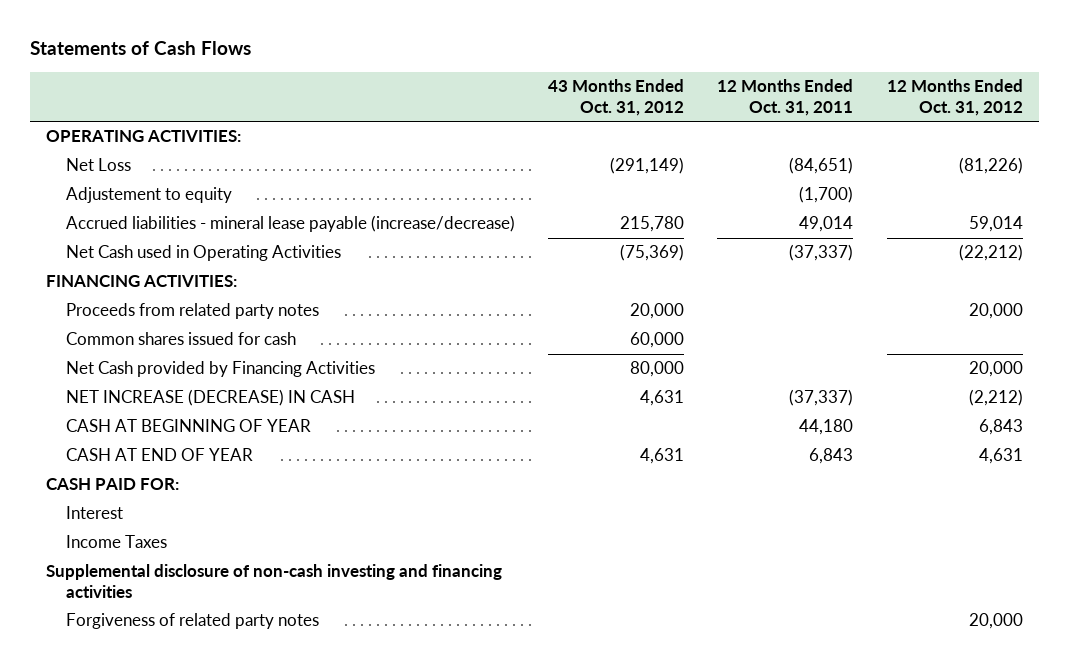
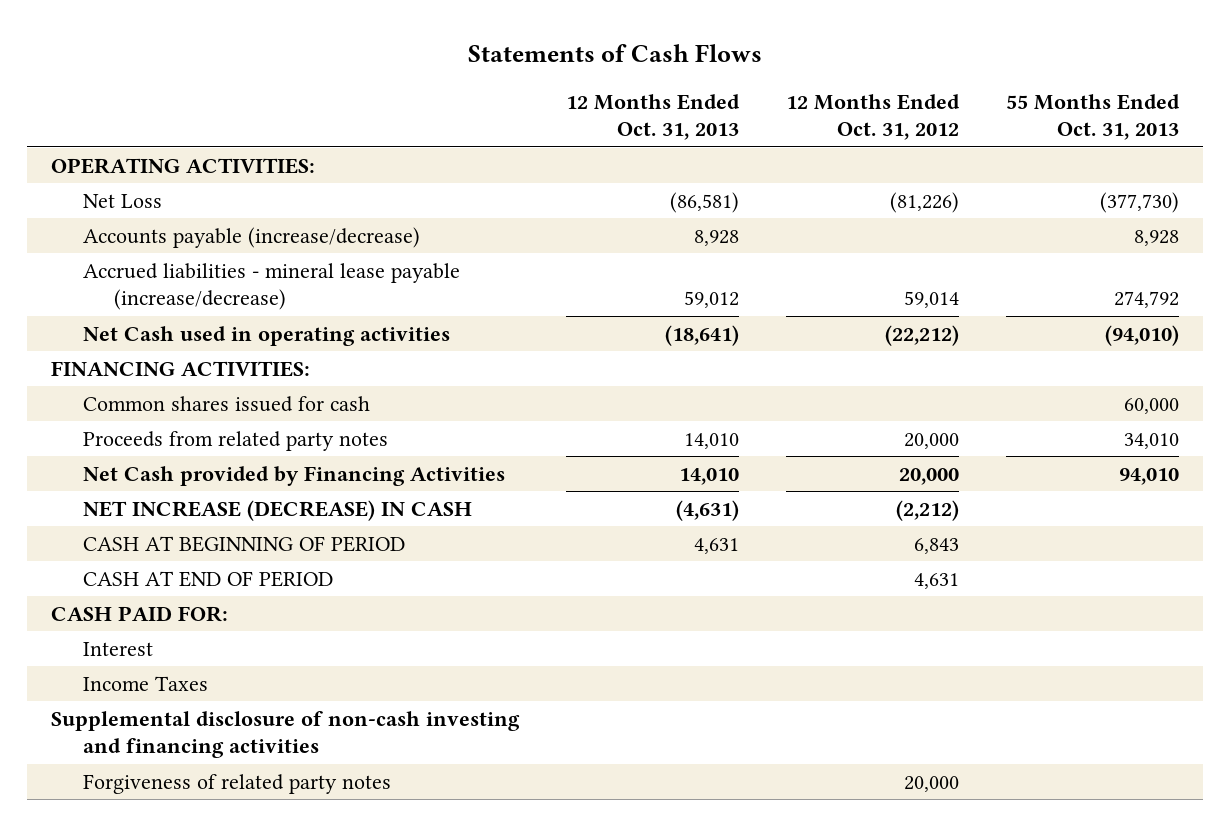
[548,79,685,116] 43 Months Ended Oct. 31, 2012 -> none
[717,79,854,116] 12 Months Ended Oct. 31, 2011 -> none
none -> [566,93,741,141] 12 Months Ended Oct. 31, 2013
none -> [1006,93,1181,141] 55 Months Ended Oct. 31, 2013
[65,187,232,204] Adjustement to equity -> none
none -> [82,226,420,248] Accounts payable (increase/decrease)
[65,245,341,262] Net Cash used in Operating Activities -> [82,325,450,346] Net Cash used in operating activities
[65,303,319,320] Proceeds from related party notes -> [82,430,388,451] Proceeds from related party notes
[65,419,311,433] CASH AT BEGINNING OF YEAR -> [82,535,405,552] CASH AT BEGINNING OF PERIOD
[65,448,253,462] CASH AT END OF YEAR -> [82,570,333,587] CASH AT END OF PERIOD

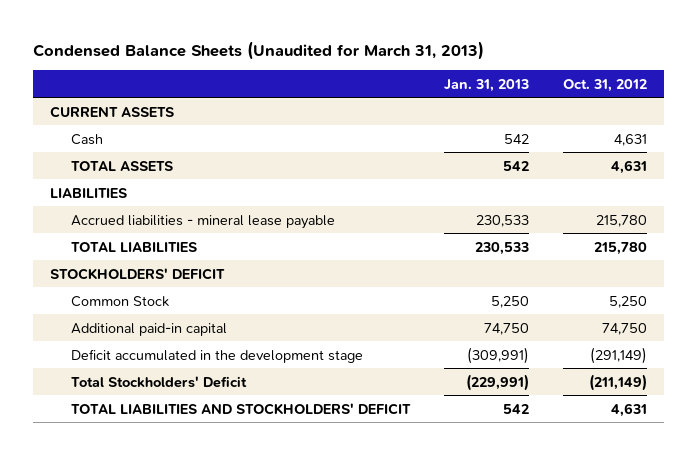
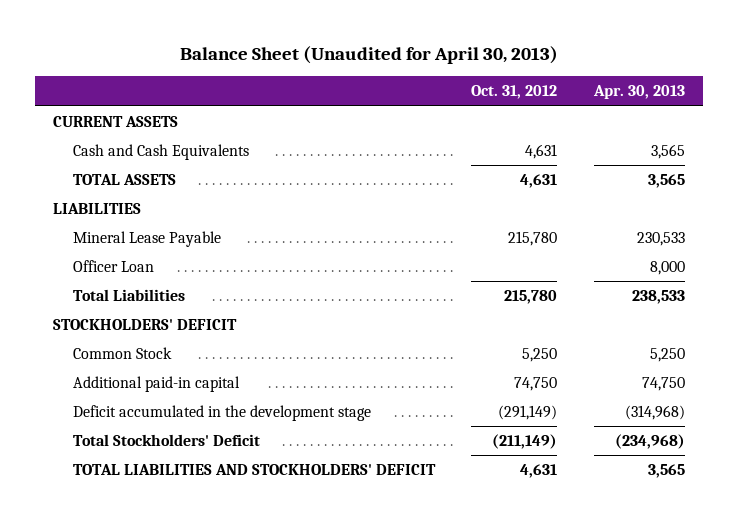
[33,40,485,60] Condensed Balance Sheets (Unaudited for March 31, 2013) -> [179,46,558,65] Balance Sheet (Unaudited for April 30, 2013)
[443,78,529,92] Jan. 31, 2013 -> none
none -> [592,85,685,100] Apr. 30, 2013
[70,133,103,145] Cash -> [72,144,249,161] Cash and Cash Equivalents
[70,214,335,229] Accrued liabilities - mineral lease payable -> [72,231,221,248] Mineral Lease Payable
none -> [72,260,154,273] Officer Loan
[70,241,197,252] TOTAL LIABILITIES -> [72,289,185,302] Total Liabilities

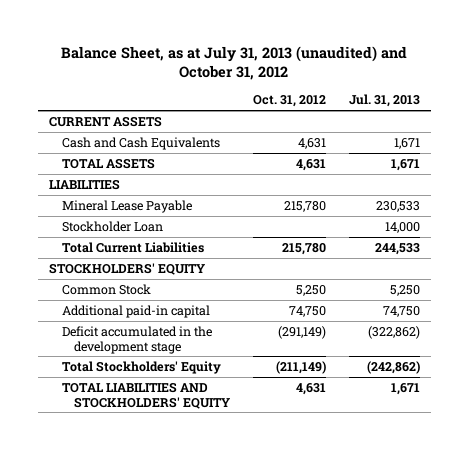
[179,46,558,65] Balance Sheet (Unaudited for April 30, 2013) -> [61,45,408,80] Balance Sheet, as at July 31, 2013 (unaudited) and October 31, 2012
[592,85,685,100] Apr. 30, 2013 -> none
none -> [348,94,420,108] Jul. 31, 2013
[72,260,154,273] Officer Loan -> none
none -> [61,220,163,232] Stockholder Loan
[72,289,185,302] Total Liabilities -> [61,241,204,253] Total Current Liabilities
[53,319,238,331] STOCKHOLDERS' DEFICIT -> [49,262,206,275] STOCKHOLDERS' EQUITY
[72,434,260,447] Total Stockholders' Deficit -> [61,360,221,374] Total Stockholders' Equity
[72,464,436,476] TOTAL LIABILITIES AND STOCKHOLDERS' DEFICIT -> [61,381,230,409] TOTAL LIABILITIES AND STOCKHOLDERS' EQUITY

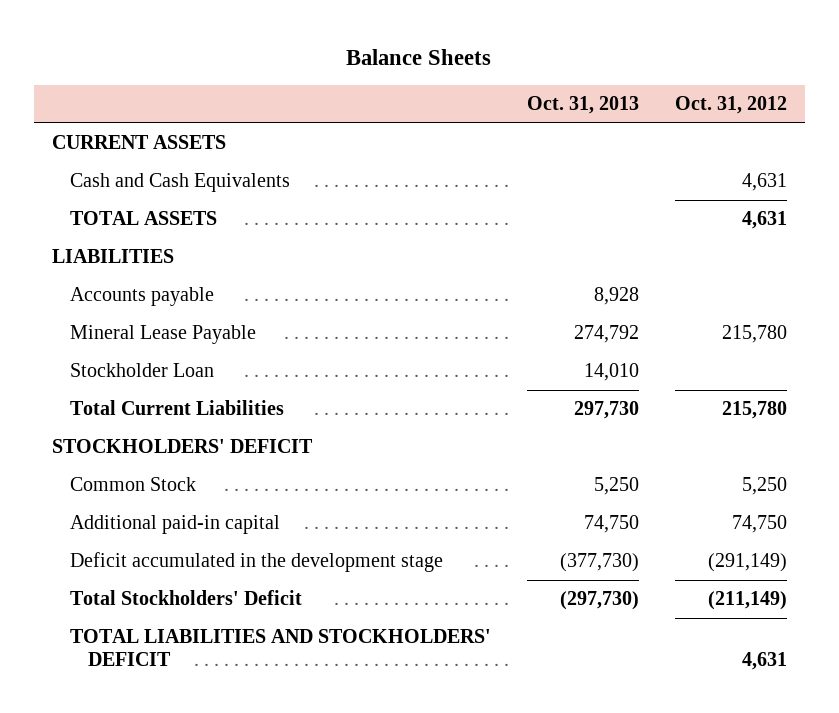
[61,45,408,80] Balance Sheet, as at July 31, 2013 (unaudited) and October 31, 2012 -> [346,48,492,65] Balance Sheets
[348,94,420,108] Jul. 31, 2013 -> none
none -> [526,96,639,115] Oct. 31, 2013
none -> [69,287,214,307] Accounts payable
[49,262,206,275] STOCKHOLDERS' EQUITY -> [52,439,314,454] STOCKHOLDERS' DEFICIT
[61,360,221,374] Total Stockholders' Equity -> [69,590,302,606] Total Stockholders' Deficit
[61,381,230,409] TOTAL LIABILITIES AND STOCKHOLDERS' EQUITY -> [69,629,491,667] TOTAL LIABILITIES AND STOCKHOLDERS' DEFICIT

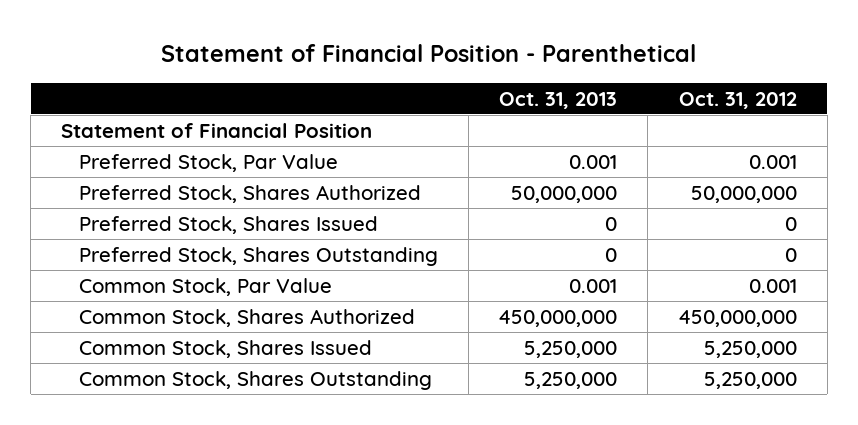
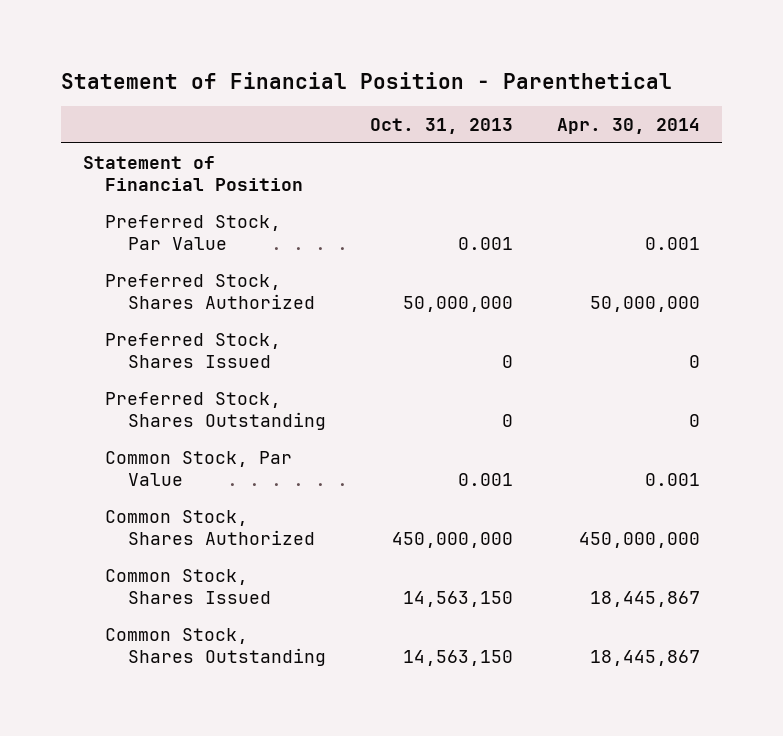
[678,91,797,109] Oct. 31, 2012 -> none
none -> [556,118,700,135] Apr. 30, 2014
[524,340,618,358] 5,250,000 -> [402,590,513,607] 14,563,150
[524,371,618,389] 5,250,000 -> [402,649,513,666] 14,563,150

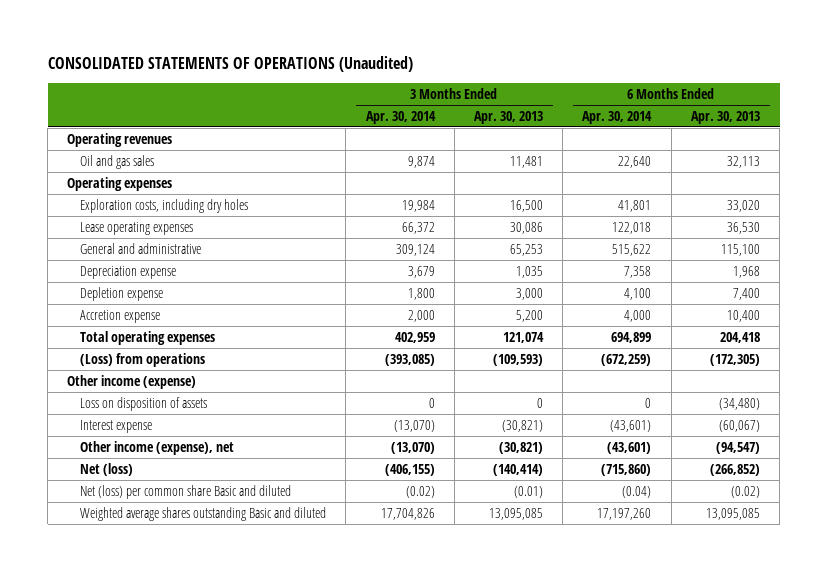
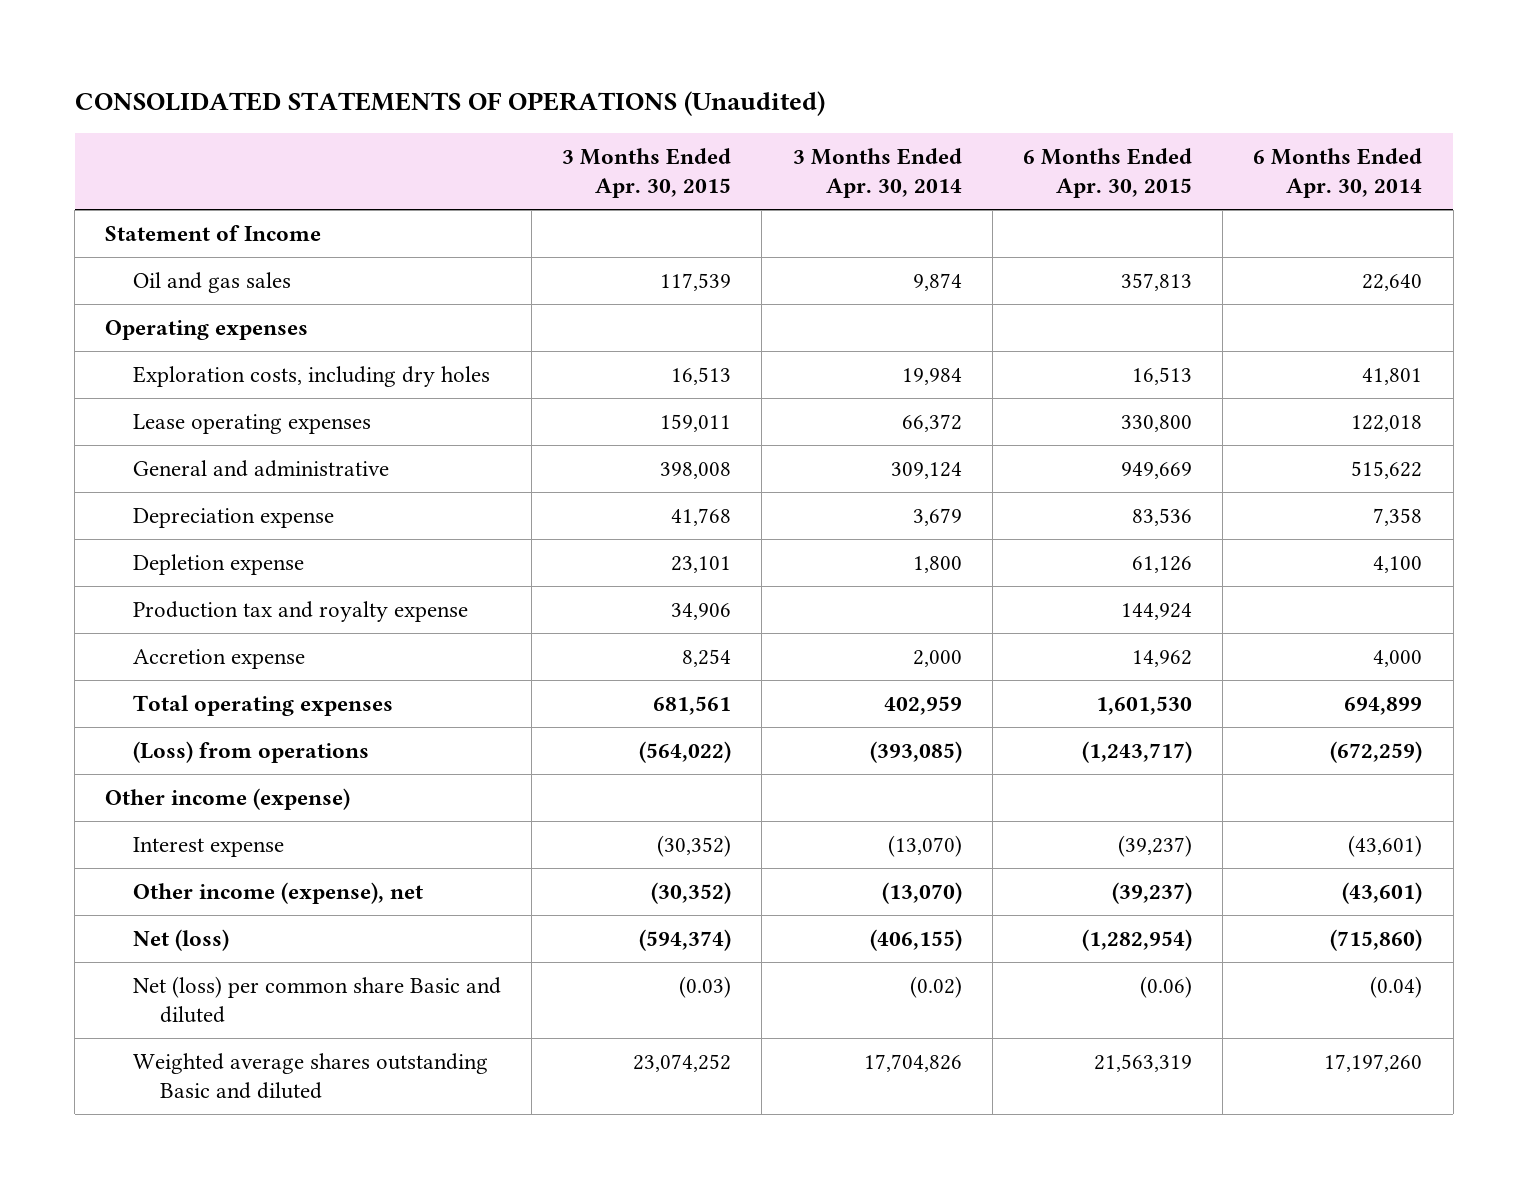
[474,110,544,124] Apr. 30, 2013 -> none
[690,110,760,124] Apr. 30, 2013 -> none
none -> [562,147,732,199] 3 Months Ended Apr. 30, 2015
none -> [1022,147,1192,199] 6 Months Ended Apr. 30, 2015
[67,132,173,147] Operating revenues -> none
none -> [105,224,322,241] Statement of Income
none -> [132,600,468,622] Production tax and royalty expense
[80,396,208,411] Loss on disposition of assets -> none

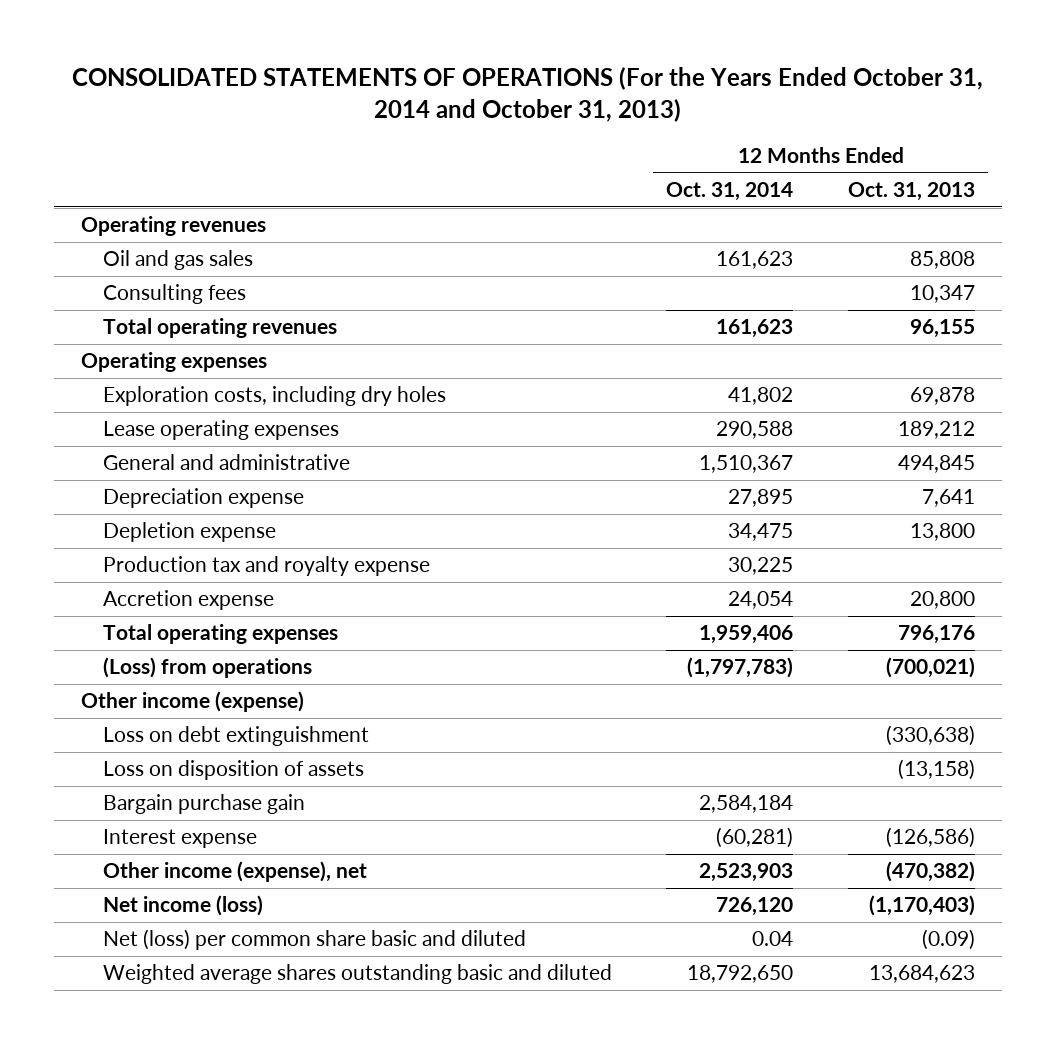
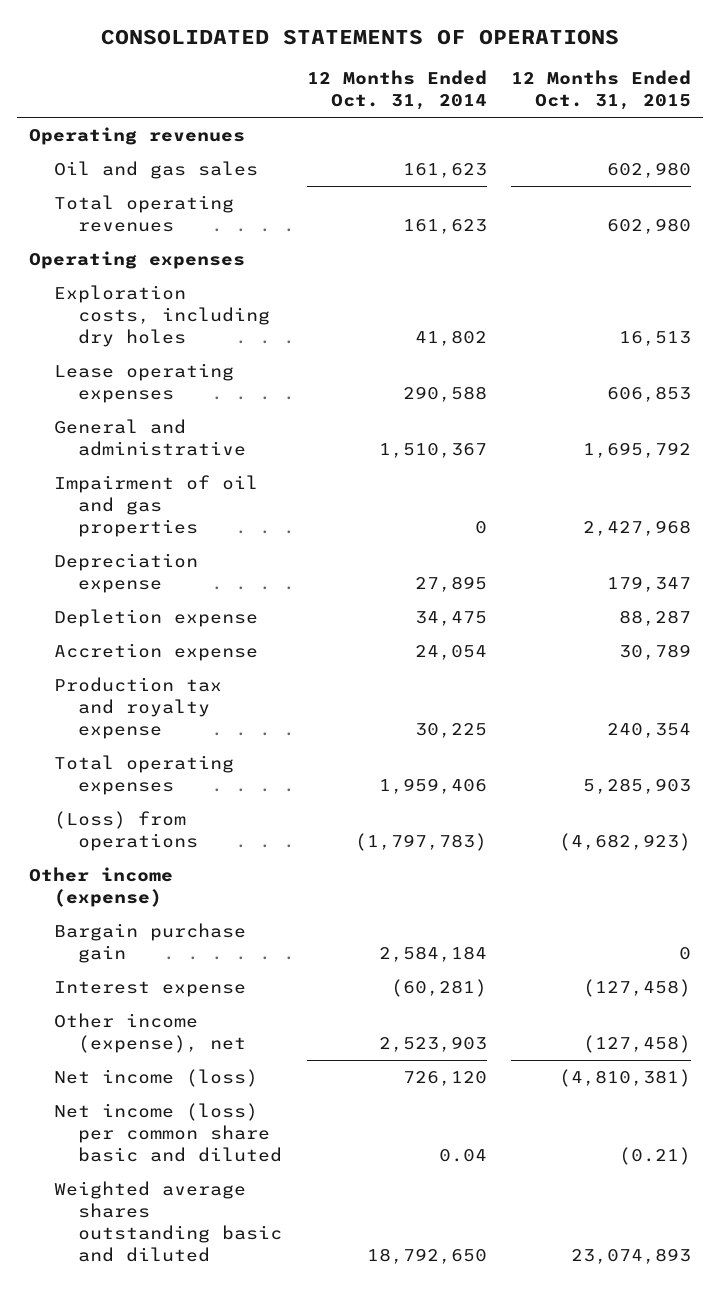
[71,66,983,122] CONSOLIDATED STATEMENTS OF OPERATIONS (For the Years Ended October 31, 2014 and October 31, 2013) -> [101,28,620,45] CONSOLIDATED STATEMENTS OF OPERATIONS
[847,181,975,201] Oct. 31, 2013 -> none
none -> [511,70,692,111] 12 Months Ended Oct. 31, 2015
[102,284,246,305] Consulting fees -> none
none -> [53,475,258,538] Impairment of oil and gas properties
[102,556,430,577] Production tax and royalty expense -> [53,677,222,740] Production tax and royalty expense
[102,726,369,747] Loss on debt extinguishment -> none
[102,760,364,781] Loss on disposition of assets -> none
[102,929,526,951] Net (loss) per common share basic and diluted -> [53,1103,283,1163] Net income (loss) per common share basic and diluted

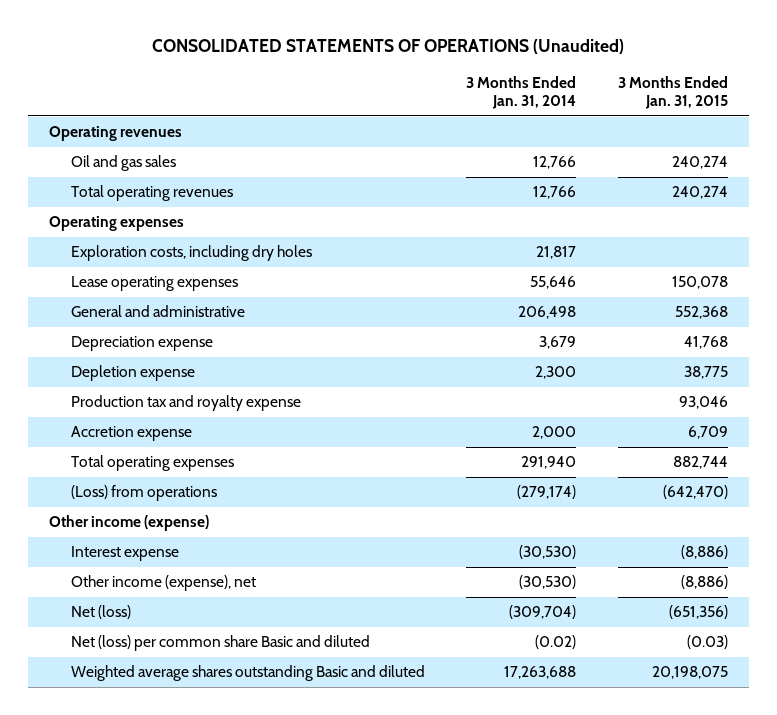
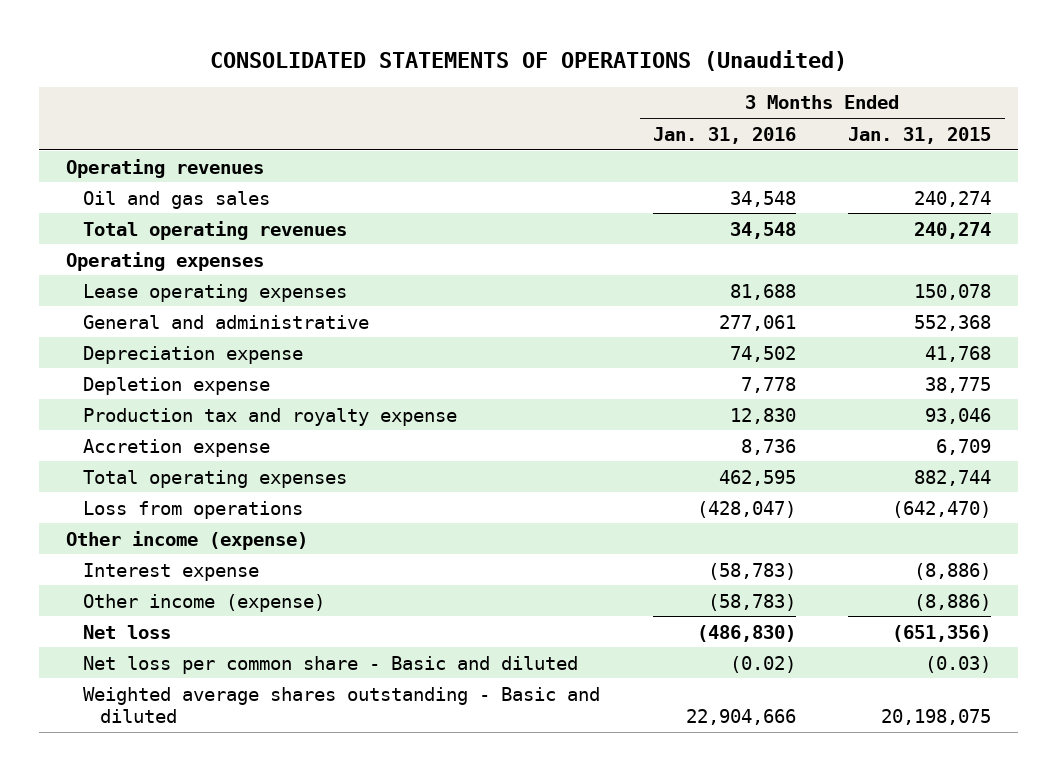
[466,75,577,110] 3 Months Ended Jan. 31, 2014 -> none
none -> [652,126,796,144] Jan. 31, 2016
[70,245,312,262] Exploration costs, including dry holes -> none
[70,485,217,502] (Loss) from operations -> [82,500,303,519] Loss from operations
[70,575,256,592] Other income (expense), net -> [82,593,325,612] Other income (expense)
[70,605,131,620] Net (loss) -> [82,624,171,639] Net loss
[70,635,370,652] Net (loss) per common share Basic and diluted -> [82,655,578,674] Net loss per common share - Basic and diluted
[70,665,425,682] Weighted average shares outstanding Basic and diluted -> [82,686,600,724] Weighted average shares outstanding - Basic and diluted

